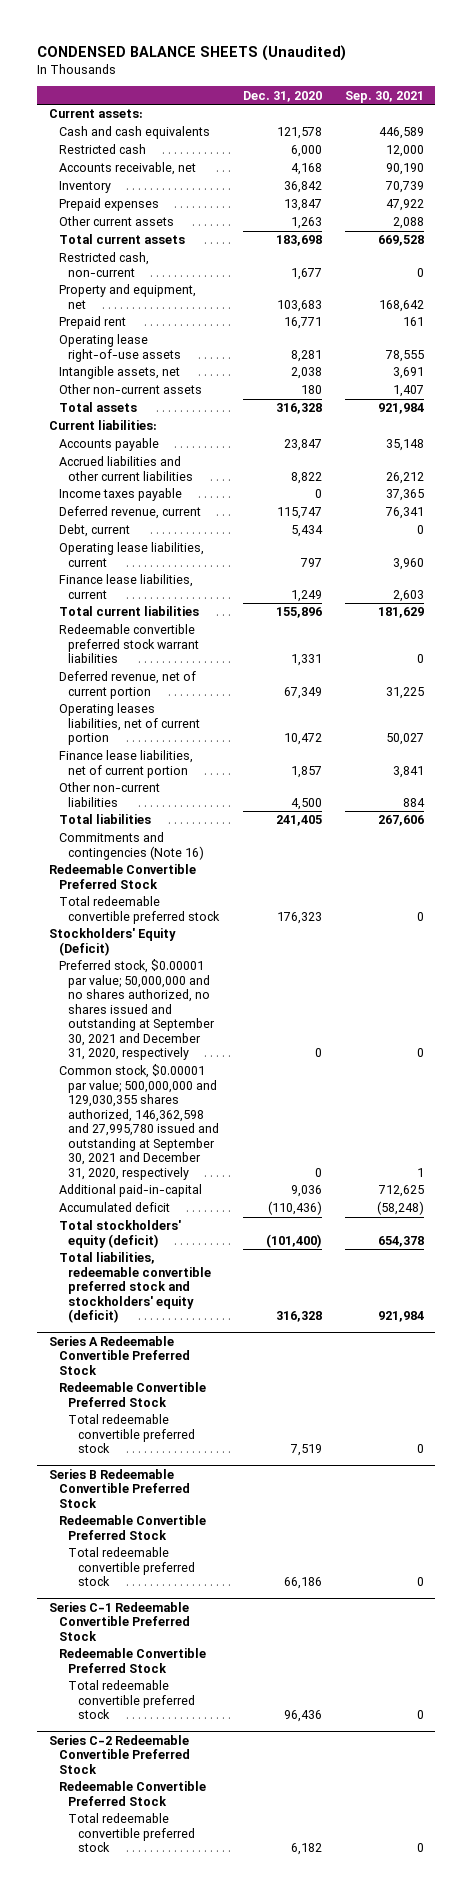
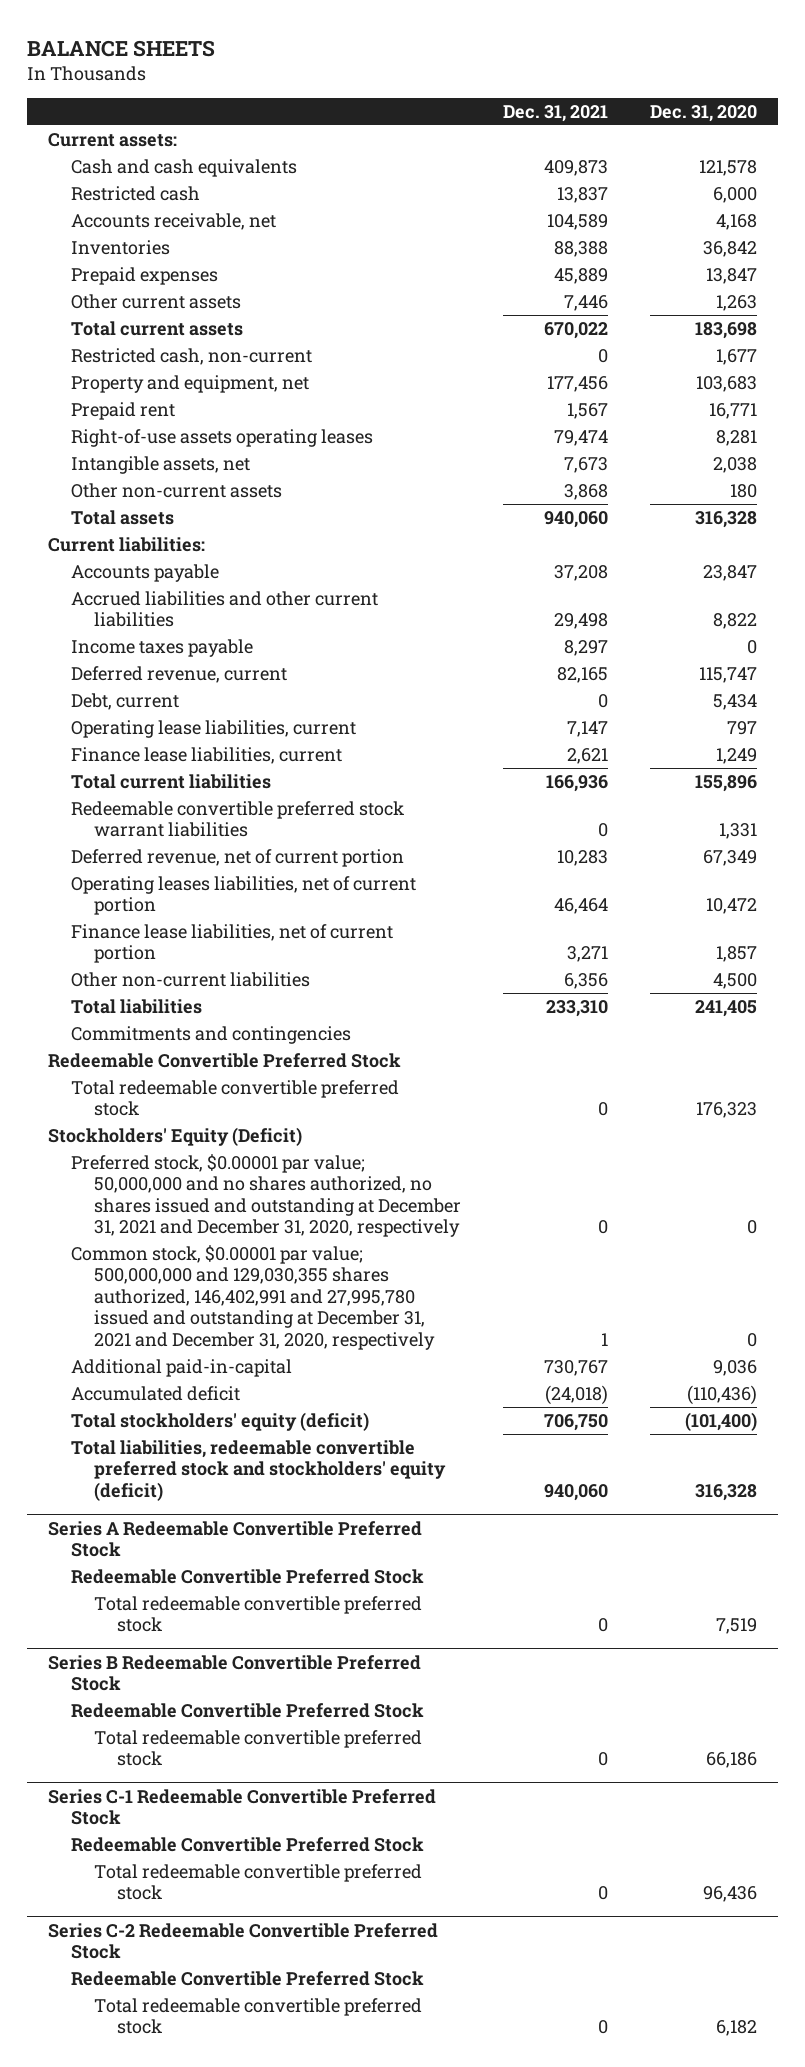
[37,44,347,61] CONDENSED BALANCE SHEETS (Unaudited) -> [27,39,216,57] BALANCE SHEETS
[344,90,424,103] Sep. 30, 2021 -> none
none -> [503,105,609,123] Dec. 31, 2021
[58,181,111,194] Inventory -> [71,239,171,255] Inventories
[58,334,182,362] Operating lease right-of-use assets -> [71,428,374,447] Right-of-use assets operating leases
[58,832,205,860] Commitments and contingencies (Note 16) -> [71,1025,352,1044] Commitments and contingencies
[58,959,216,1061] Preferred stock, $0.00001 par value; 50,000,000 and no shares authorized, no shares issued and outstanding at September 30, 2021 and December 31, 2020, respectively -> [71,1153,462,1238] Preferred stock, $0.00001 par value; 50,000,000 and no shares authorized, no shares issued and outstanding at December 31, 2021 and December 31, 2020, respectively
[58,1064,220,1180] Common stock, $0.00001 par value; 500,000,000 and 129,030,355 shares authorized, 146,362,598 and 27,995,780 issued and outstanding at September 30, 2021 and December 31, 2020, respectively -> [71,1244,436,1350] Common stock, $0.00001 par value; 500,000,000 and 129,030,355 shares authorized, 146,402,991 and 27,995,780 issued and outstanding at December 31, 2021 and December 31, 2020, respectively

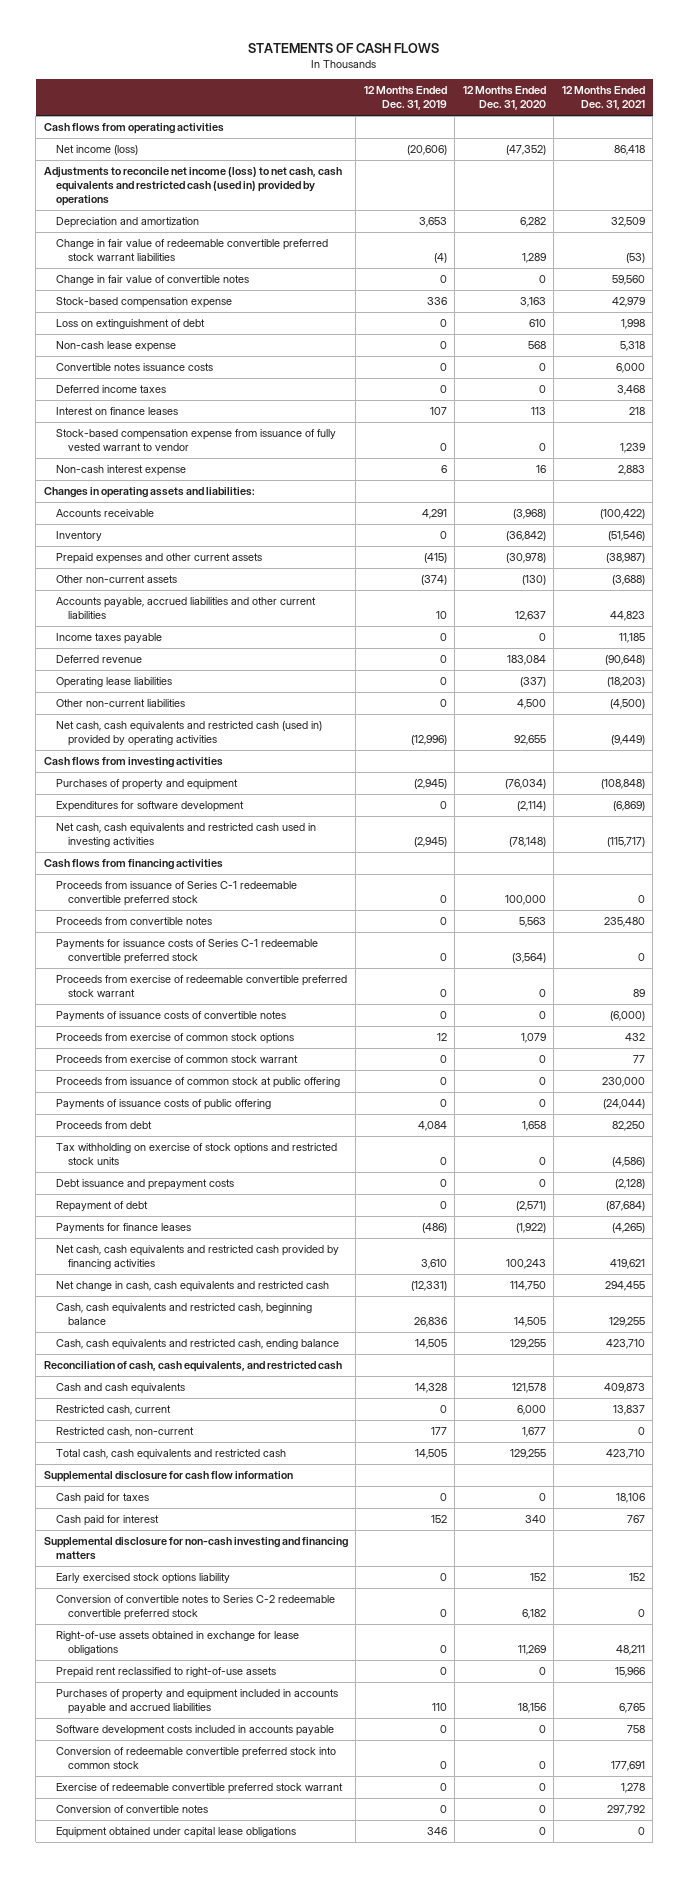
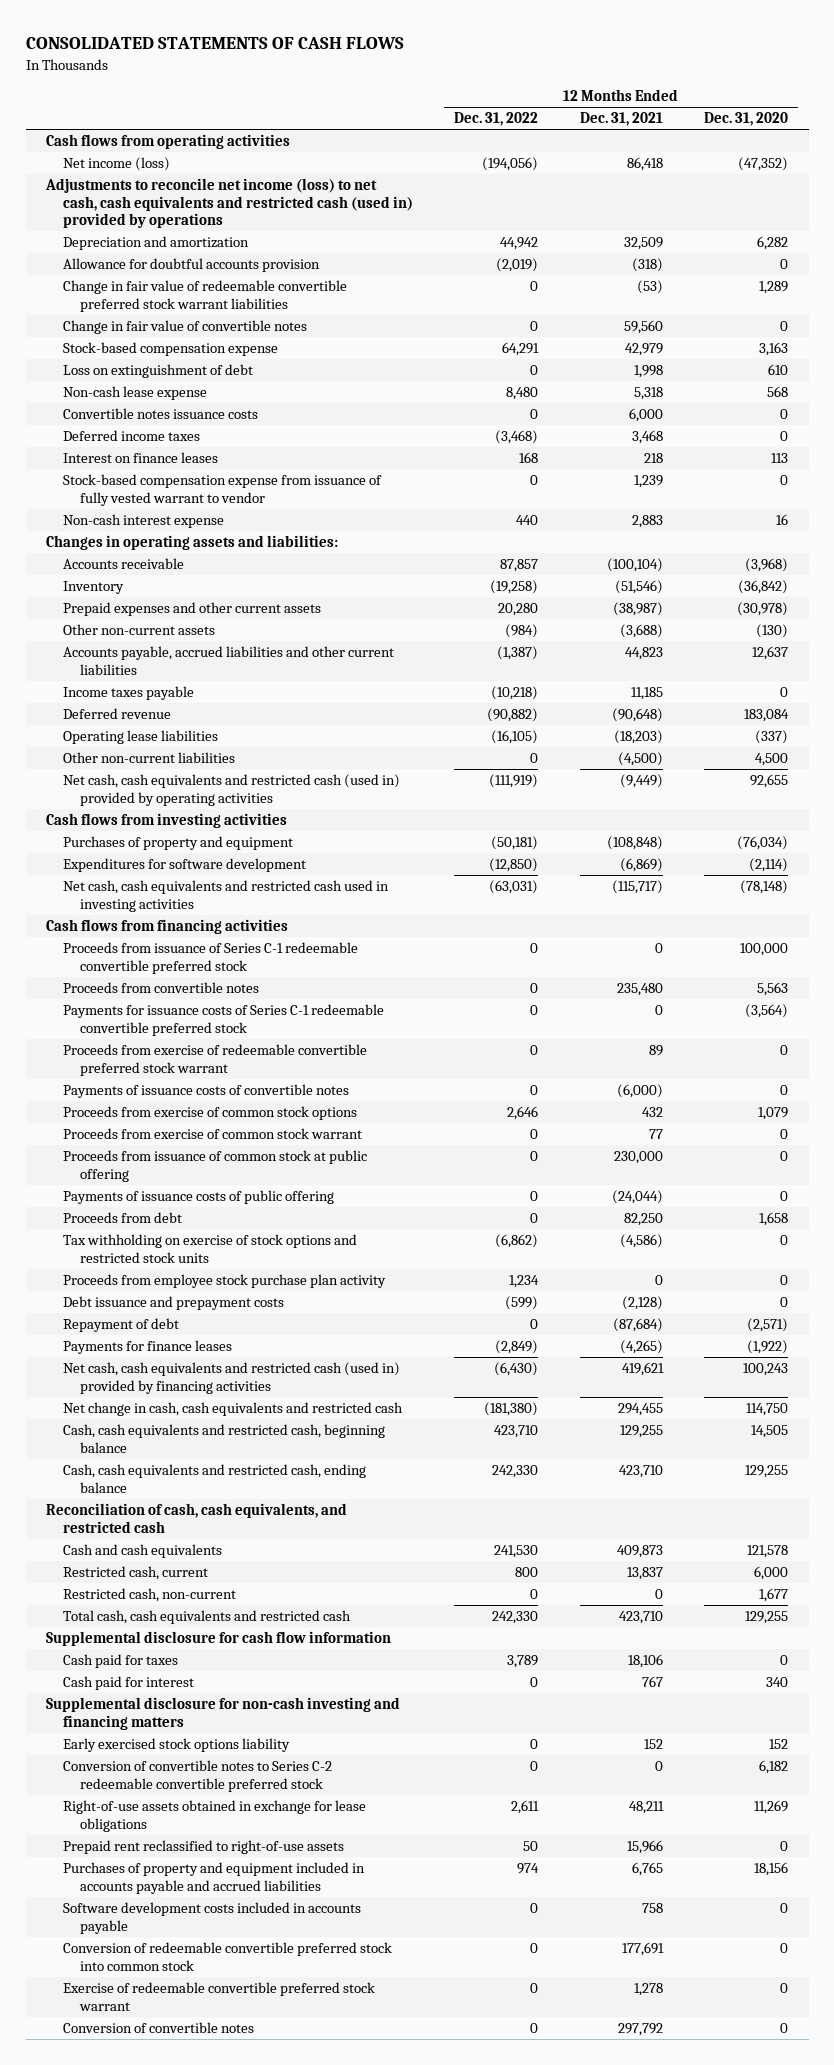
[248,42,440,53] STATEMENTS OF CASH FLOWS -> [25,37,404,50] CONSOLIDATED STATEMENTS OF CASH FLOWS
[363,86,447,111] 12 Months Ended Dec. 31, 2019 -> none
none -> [454,112,539,127] Dec. 31, 2022
none -> [63,258,321,273] Allowance for doubtful accounts provision
[599,509,645,520] (100,422) -> [606,558,663,573] (100,104)
none -> [63,1274,387,1289] Proceeds from employee stock purchase plan activity
[56,1245,340,1270] Net cash, cash equivalents and restricted cash provided by financing activities -> [63,1362,401,1394] Net cash, cash equivalents and restricted cash (used in) provided by financing activities
[56,1827,297,1839] Equipment obtained under capital lease obligations -> none

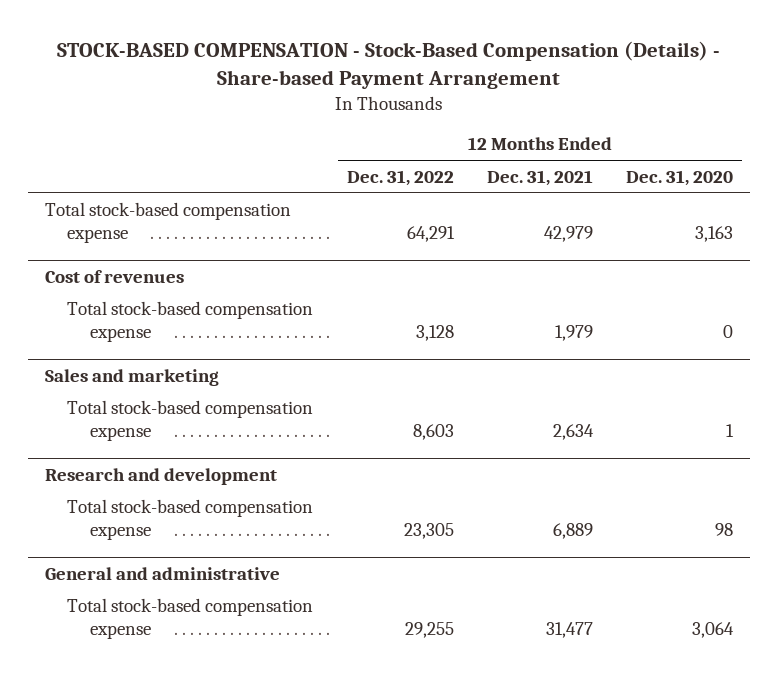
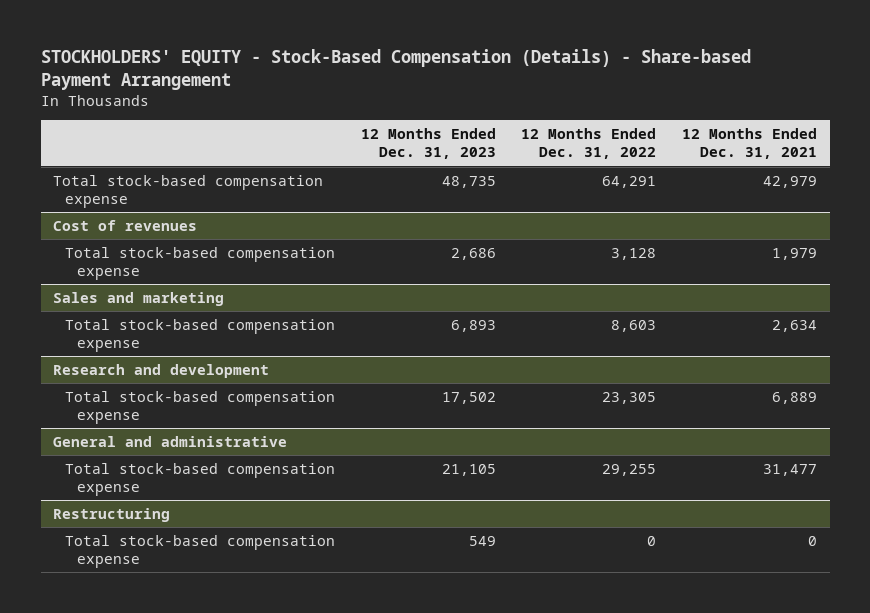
[57,40,721,90] STOCK-BASED COMPENSATION - Stock-Based Compensation (Details) - Share-based Payment Arrangement -> [40,49,751,91] STOCKHOLDERS' EQUITY - Stock-Based Compensation (Details) - Share-based Payment Arrangement
[626,169,734,186] Dec. 31, 2020 -> none
none -> [360,128,496,160] 12 Months Ended Dec. 31, 2023
none -> [53,507,171,522] Restructuring
none -> [65,534,336,569] Total stock-based compensation expense

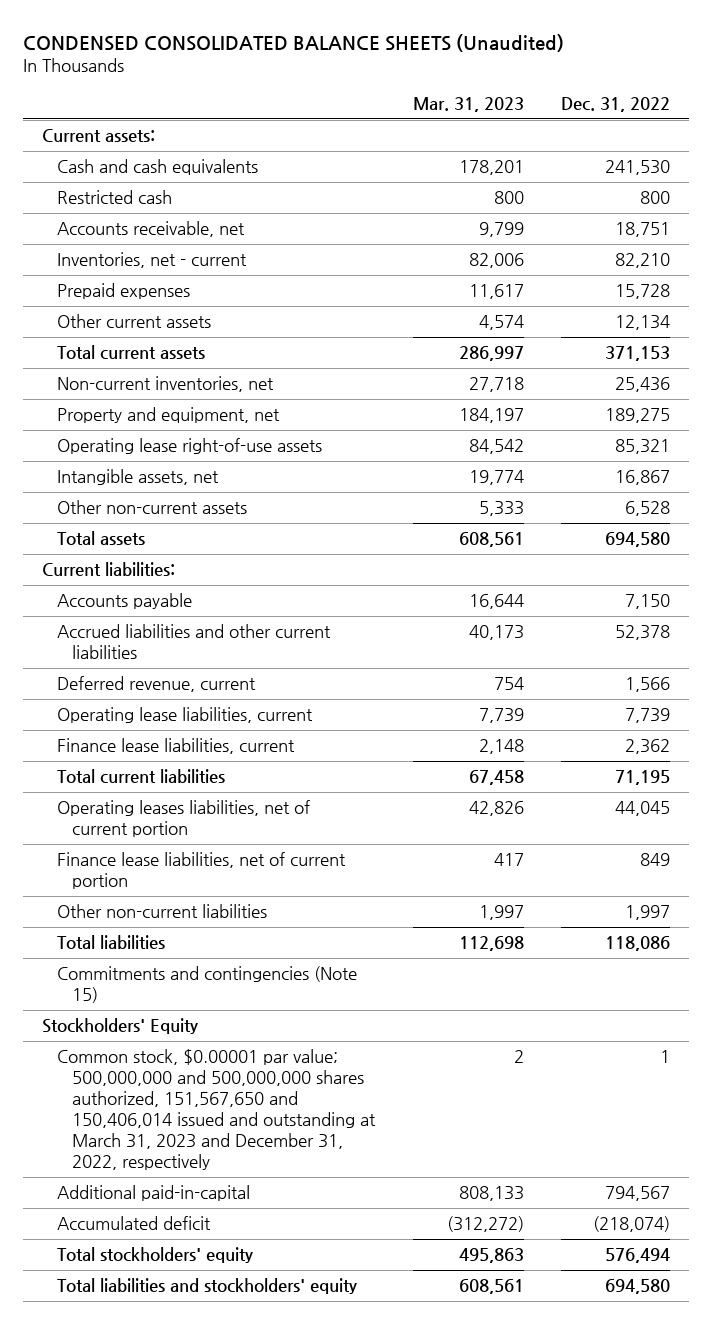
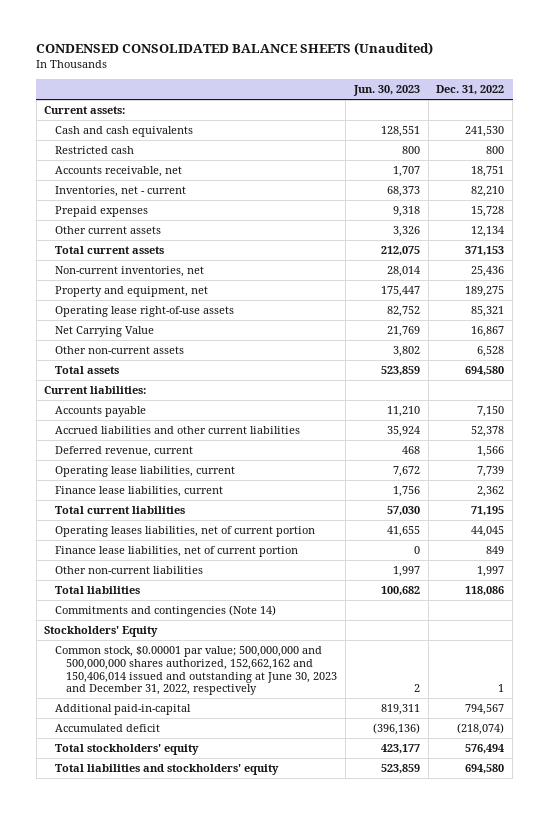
[412,96,524,112] Mar. 31, 2023 -> none
none -> [352,85,420,97] Jun. 30, 2023
[56,469,219,486] Intangible assets, net -> [55,325,155,337] Net Carrying Value
[56,966,357,1004] Commitments and contingencies (Note 15) -> [55,604,277,617] Commitments and contingencies (Note 14)
[56,1049,377,1171] Common stock, $0.00001 par value; 500,000,000 and 500,000,000 shares authorized, 151,567,650 and 150,406,014 issued and outstanding at March 31, 2023 and December 31, 2022, respectively -> [55,645,338,696] Common stock, $0.00001 par value; 500,000,000 and 500,000,000 shares authorized, 152,662,162 and 150,406,014 issued and outstanding at June 30, 2023 and December 31, 2022, respectively

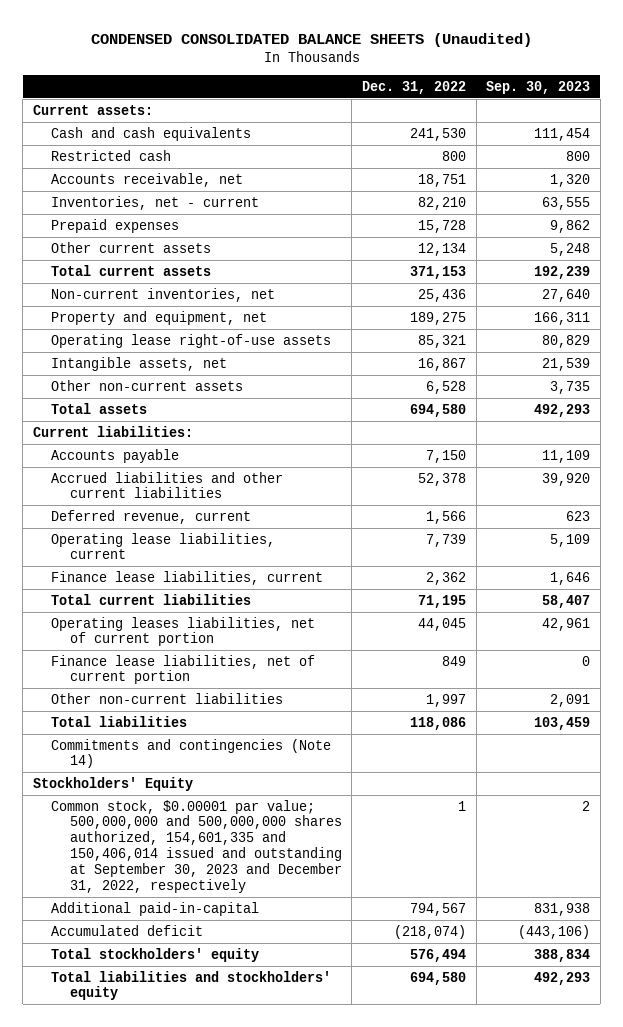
[352,85,420,97] Jun. 30, 2023 -> none
none -> [486,80,591,94] Sep. 30, 2023
[55,325,155,337] Net Carrying Value -> [51,356,228,371] Intangible assets, net
[55,645,338,696] Common stock, $0.00001 par value; 500,000,000 and 500,000,000 shares authorized, 152,662,162 and 150,406,014 issued and outstanding at June 30, 2023 and December 31, 2022, respectively -> [51,799,342,893] Common stock, $0.00001 par value; 500,000,000 and 500,000,000 shares authorized, 154,601,335 and 150,406,014 issued and outstanding at September 30, 2023 and December 31, 2022, respectively

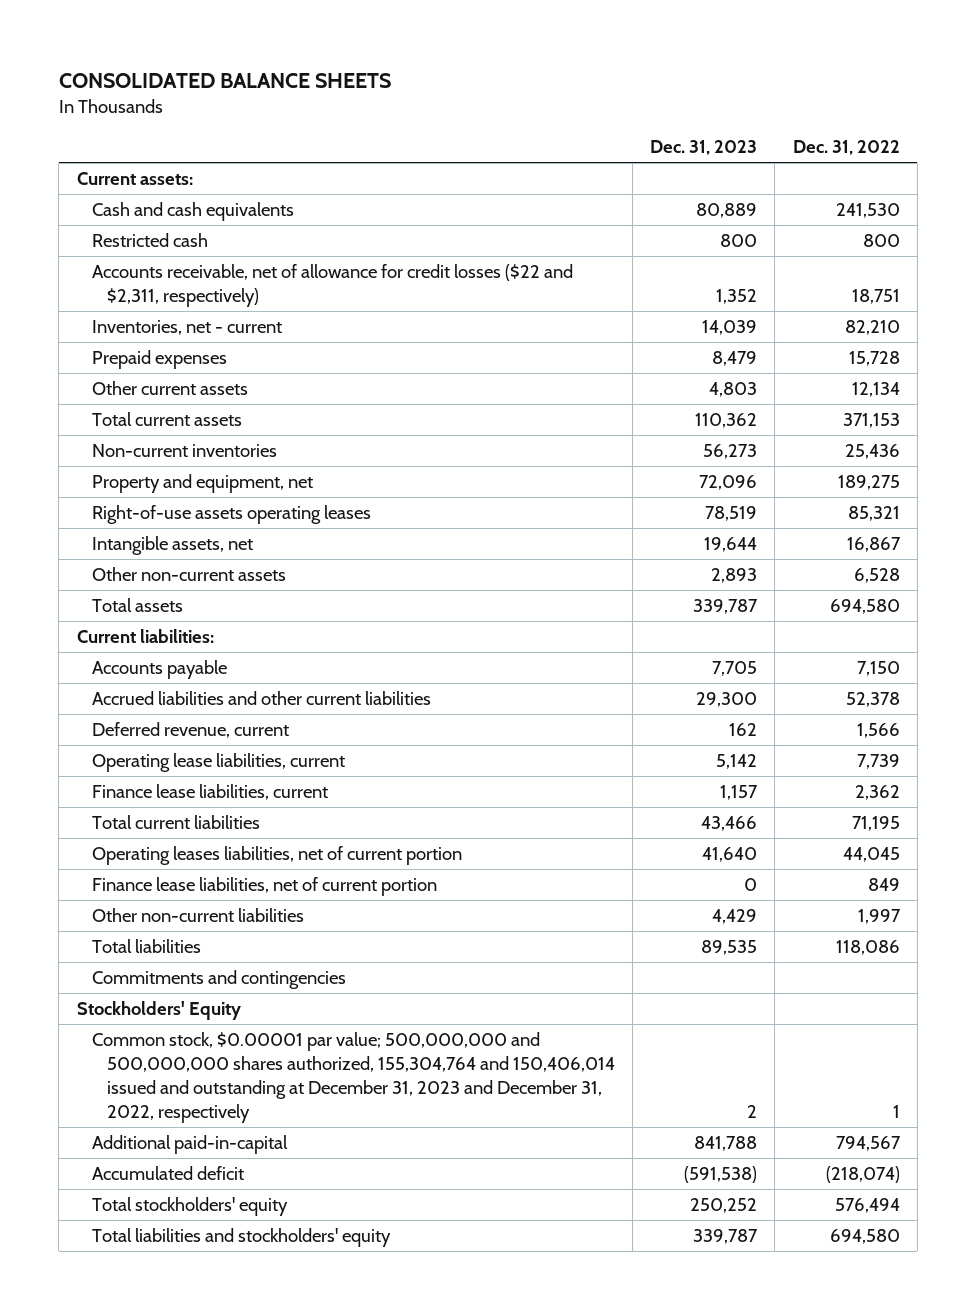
[90,32,532,47] CONDENSED CONSOLIDATED BALANCE SHEETS (Unaudited) -> [58,72,391,88] CONSOLIDATED BALANCE SHEETS
[486,80,591,94] Sep. 30, 2023 -> none
none -> [650,140,758,156] Dec. 31, 2023
[51,172,244,187] Accounts receivable, net -> [91,263,573,307] Accounts receivable, net of allowance for credit losses ($22 and $2,311, respectively)
[51,287,276,302] Non-current inventories, net -> [91,443,277,457] Non-current inventories
[51,333,332,348] Operating lease right-of-use assets -> [91,504,371,524] Right-of-use assets operating leases
[51,738,332,769] Commitments and contingencies (Note 14) -> [91,969,346,989] Commitments and contingencies
[51,799,342,893] Common stock, $0.00001 par value; 500,000,000 and 500,000,000 shares authorized, 154,601,335 and 150,406,014 issued and outstanding at September 30, 2023 and December 31, 2022, respectively -> [91,1031,615,1123] Common stock, $0.00001 par value; 500,000,000 and 500,000,000 shares authorized, 155,304,764 and 150,406,014 issued and outstanding at December 31, 2023 and December 31, 2022, respectively

